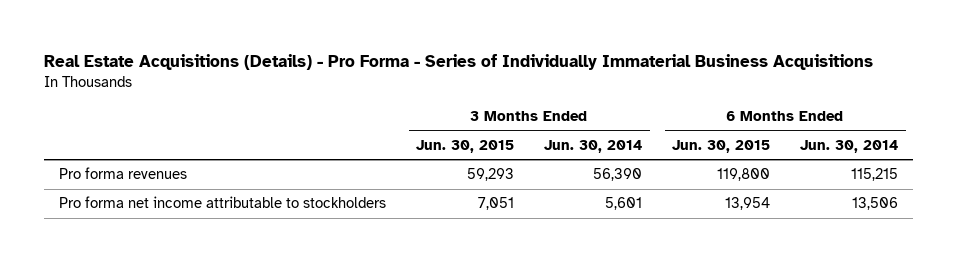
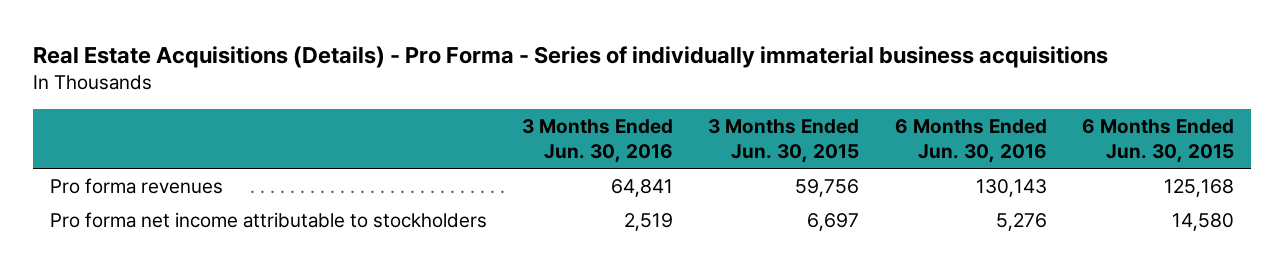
[44,53,874,70] Real Estate Acquisitions (Details) - Pro Forma - Series of Individually Immaterial Business Acquisitions -> [32,45,1108,68] Real Estate Acquisitions (Details) - Pro Forma - Series of individually immaterial business acquisitions
[544,139,643,153] Jun. 30, 2014 -> none
[800,139,899,153] Jun. 30, 2014 -> none
none -> [522,118,674,163] 3 Months Ended Jun. 30, 2016
none -> [894,118,1047,163] 6 Months Ended Jun. 30, 2016
[467,168,515,182] 59,293 -> [795,179,860,198] 59,756
[717,168,771,182] 119,800 -> [1163,179,1234,198] 125,168
[478,197,515,211] 7,051 -> [807,213,860,232] 6,697
[725,197,771,211] 13,954 -> [1171,213,1234,232] 14,580

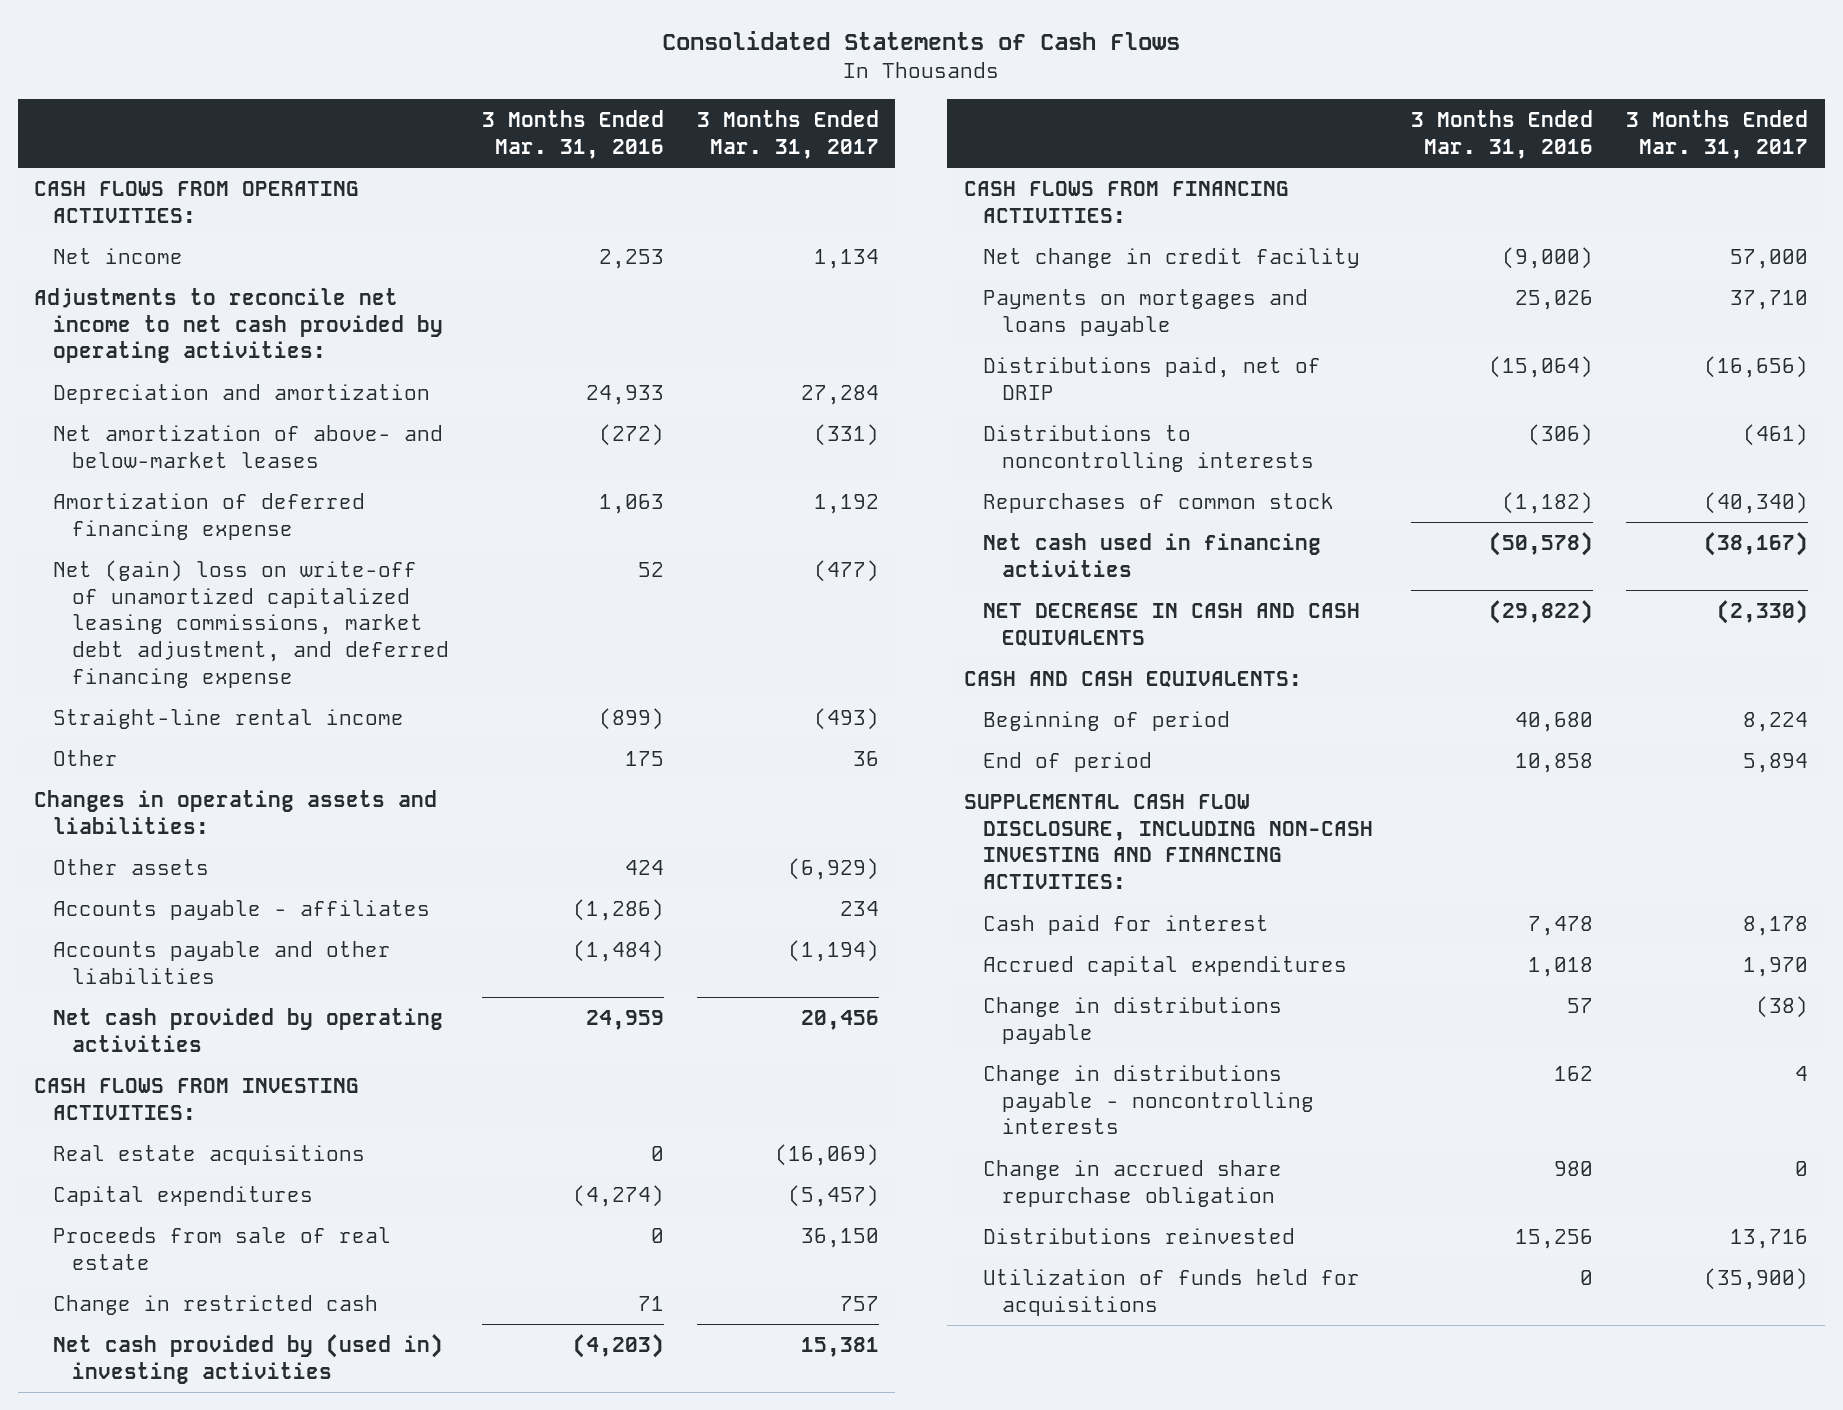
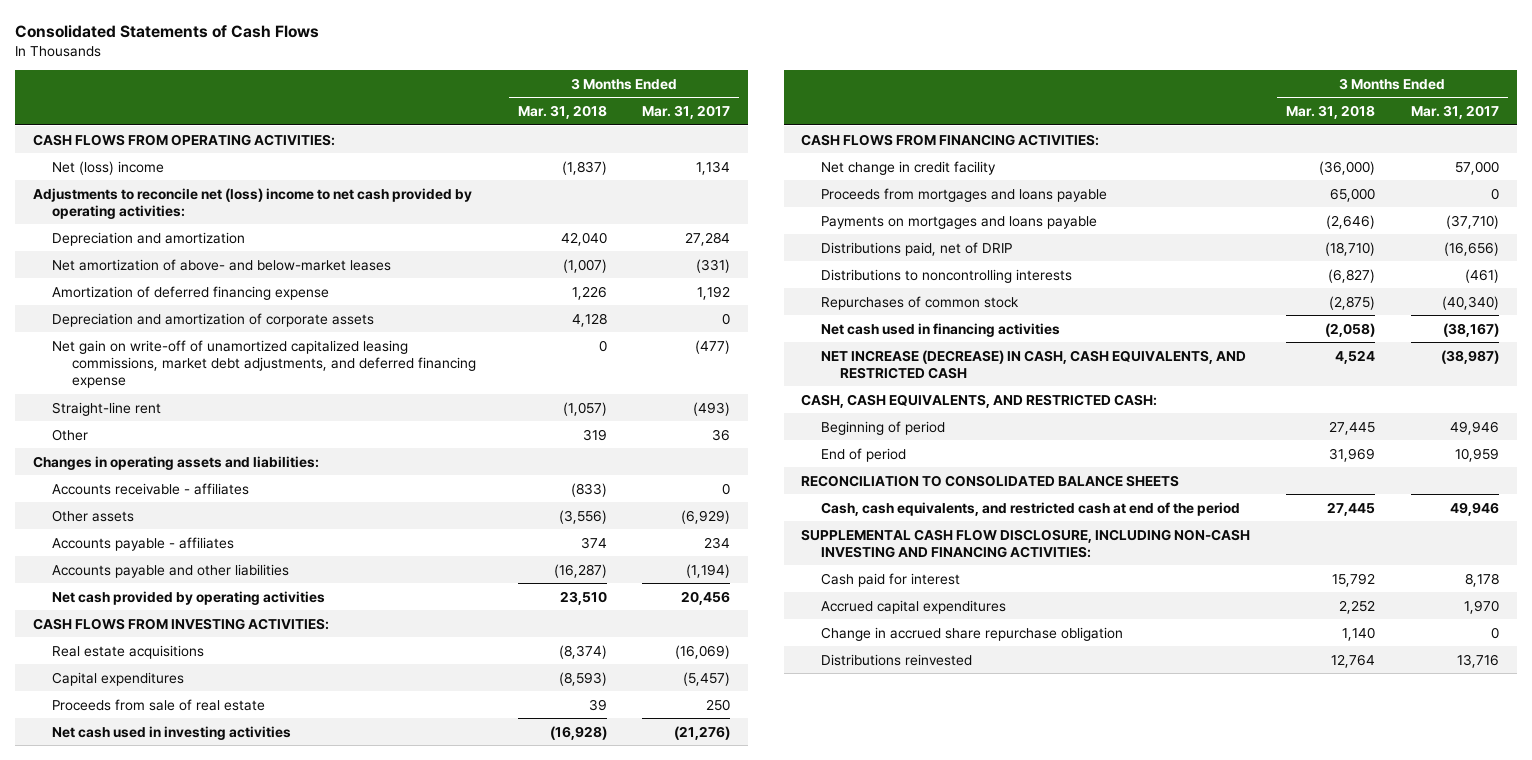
[482,109,665,159] 3 Months Ended Mar. 31, 2016 -> none
none -> [517,105,607,120] Mar. 31, 2018
[53,247,184,264] Net income -> [52,160,165,175] Net (loss) income
[34,287,444,364] Adjustments to reconcile net income to net cash provided by operating activities: -> [32,187,472,219] Adjustments to reconcile net (loss) income to net cash provided by operating activities:
none -> [52,312,375,327] Depreciation and amortization of corporate assets
[53,559,450,688] Net (gain) loss on write-off of unamortized capitalized leasing commissions, market debt adjustment, and deferred financing expense -> [52,339,476,388] Net gain on write-off of unamortized capitalized leasing commissions, market debt adjustments, and deferred financing expense
[53,708,405,729] Straight-line rental income -> [52,401,162,416] Straight-line rent
none -> [52,482,250,495] Accounts receivable - affiliates
[53,1294,379,1315] Change in restricted cash -> none
[801,1227,880,1248] 36,150 -> [706,698,731,711] 250
[53,1333,444,1384] Net cash provided by (used in) investing activities -> [52,725,292,740] Net cash used in investing activities
[801,1336,880,1357] 15,381 -> [674,725,731,740] (21,276)
none -> [820,187,1107,202] Proceeds from mortgages and loans payable
[1730,289,1809,310] 37,710 -> [1445,214,1499,229] (37,710)
[982,602,1360,647] NET DECREASE IN CASH AND CASH EQUIVALENTS -> [820,349,1246,379] NET INCREASE (DECREASE) IN CASH, CASH EQUIVALENTS, AND RESTRICTED CASH
[1717,599,1809,624] (2,330) -> [1440,349,1499,364] (38,987)
[963,670,1302,688] CASH AND CASH EQUIVALENTS: -> [801,393,1158,408] CASH, CASH EQUIVALENTS, AND RESTRICTED CASH:
[1743,711,1809,732] 8,224 -> [1449,420,1499,435] 49,946
[1743,752,1809,773] 5,894 -> [1454,447,1499,462] 10,959
none -> [801,474,1180,487] RECONCILIATION TO CONSOLIDATED BALANCE SHEETS
none -> [820,501,1240,516] Cash, cash equivalents, and restricted cash at end of the period
[982,996,1282,1044] Change in distributions payable -> none
[982,1064,1314,1135] Change in distributions payable - noncontrolling interests -> none
[982,1268,1360,1316] Utilization of funds held for acquisitions -> none

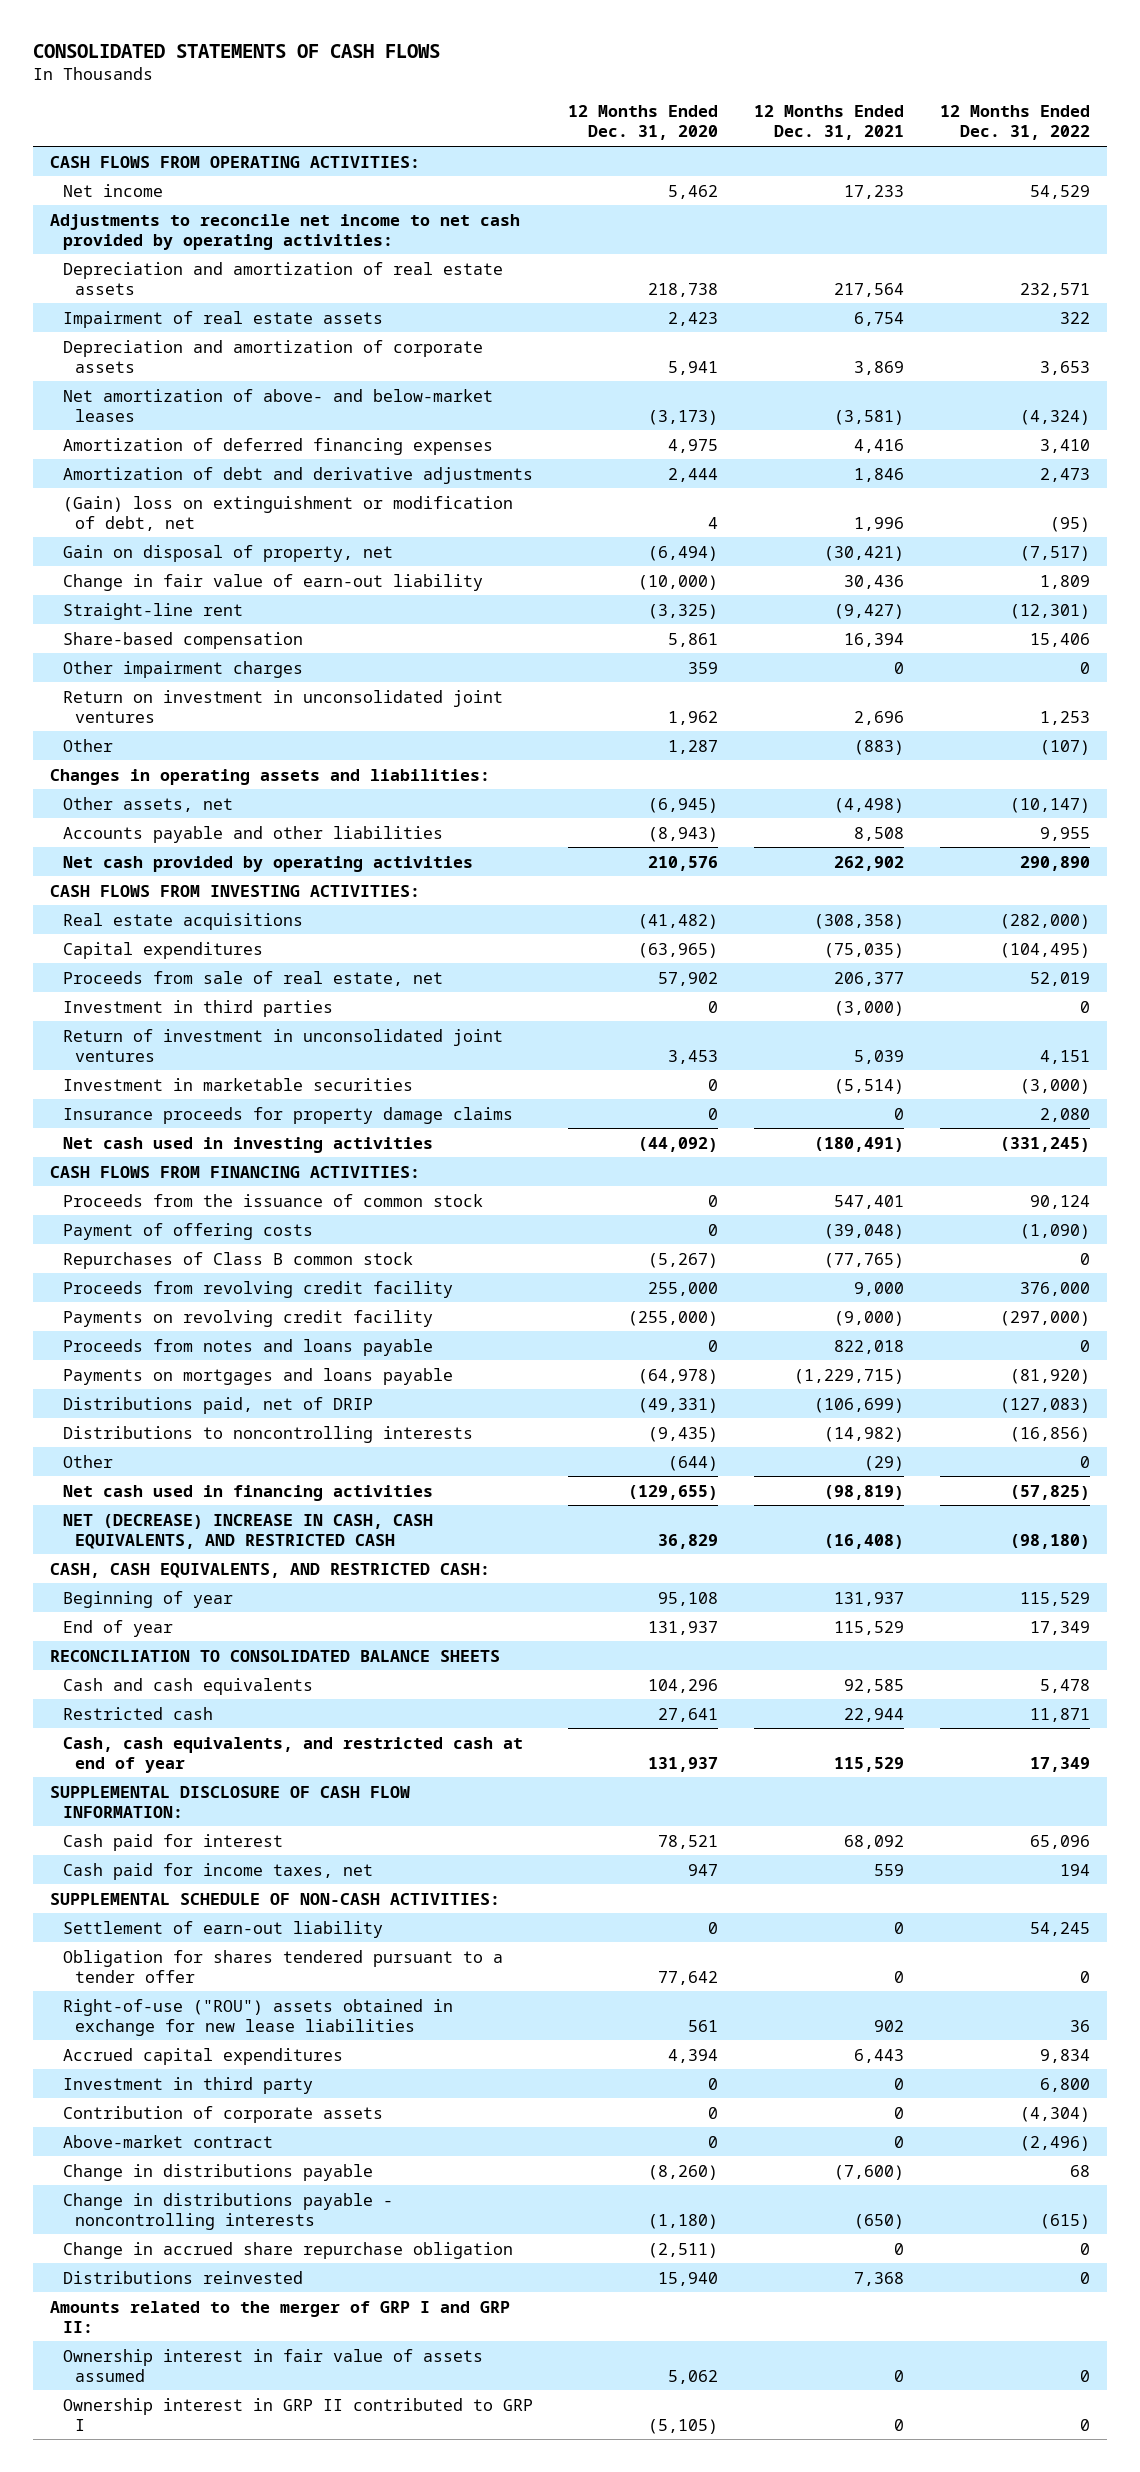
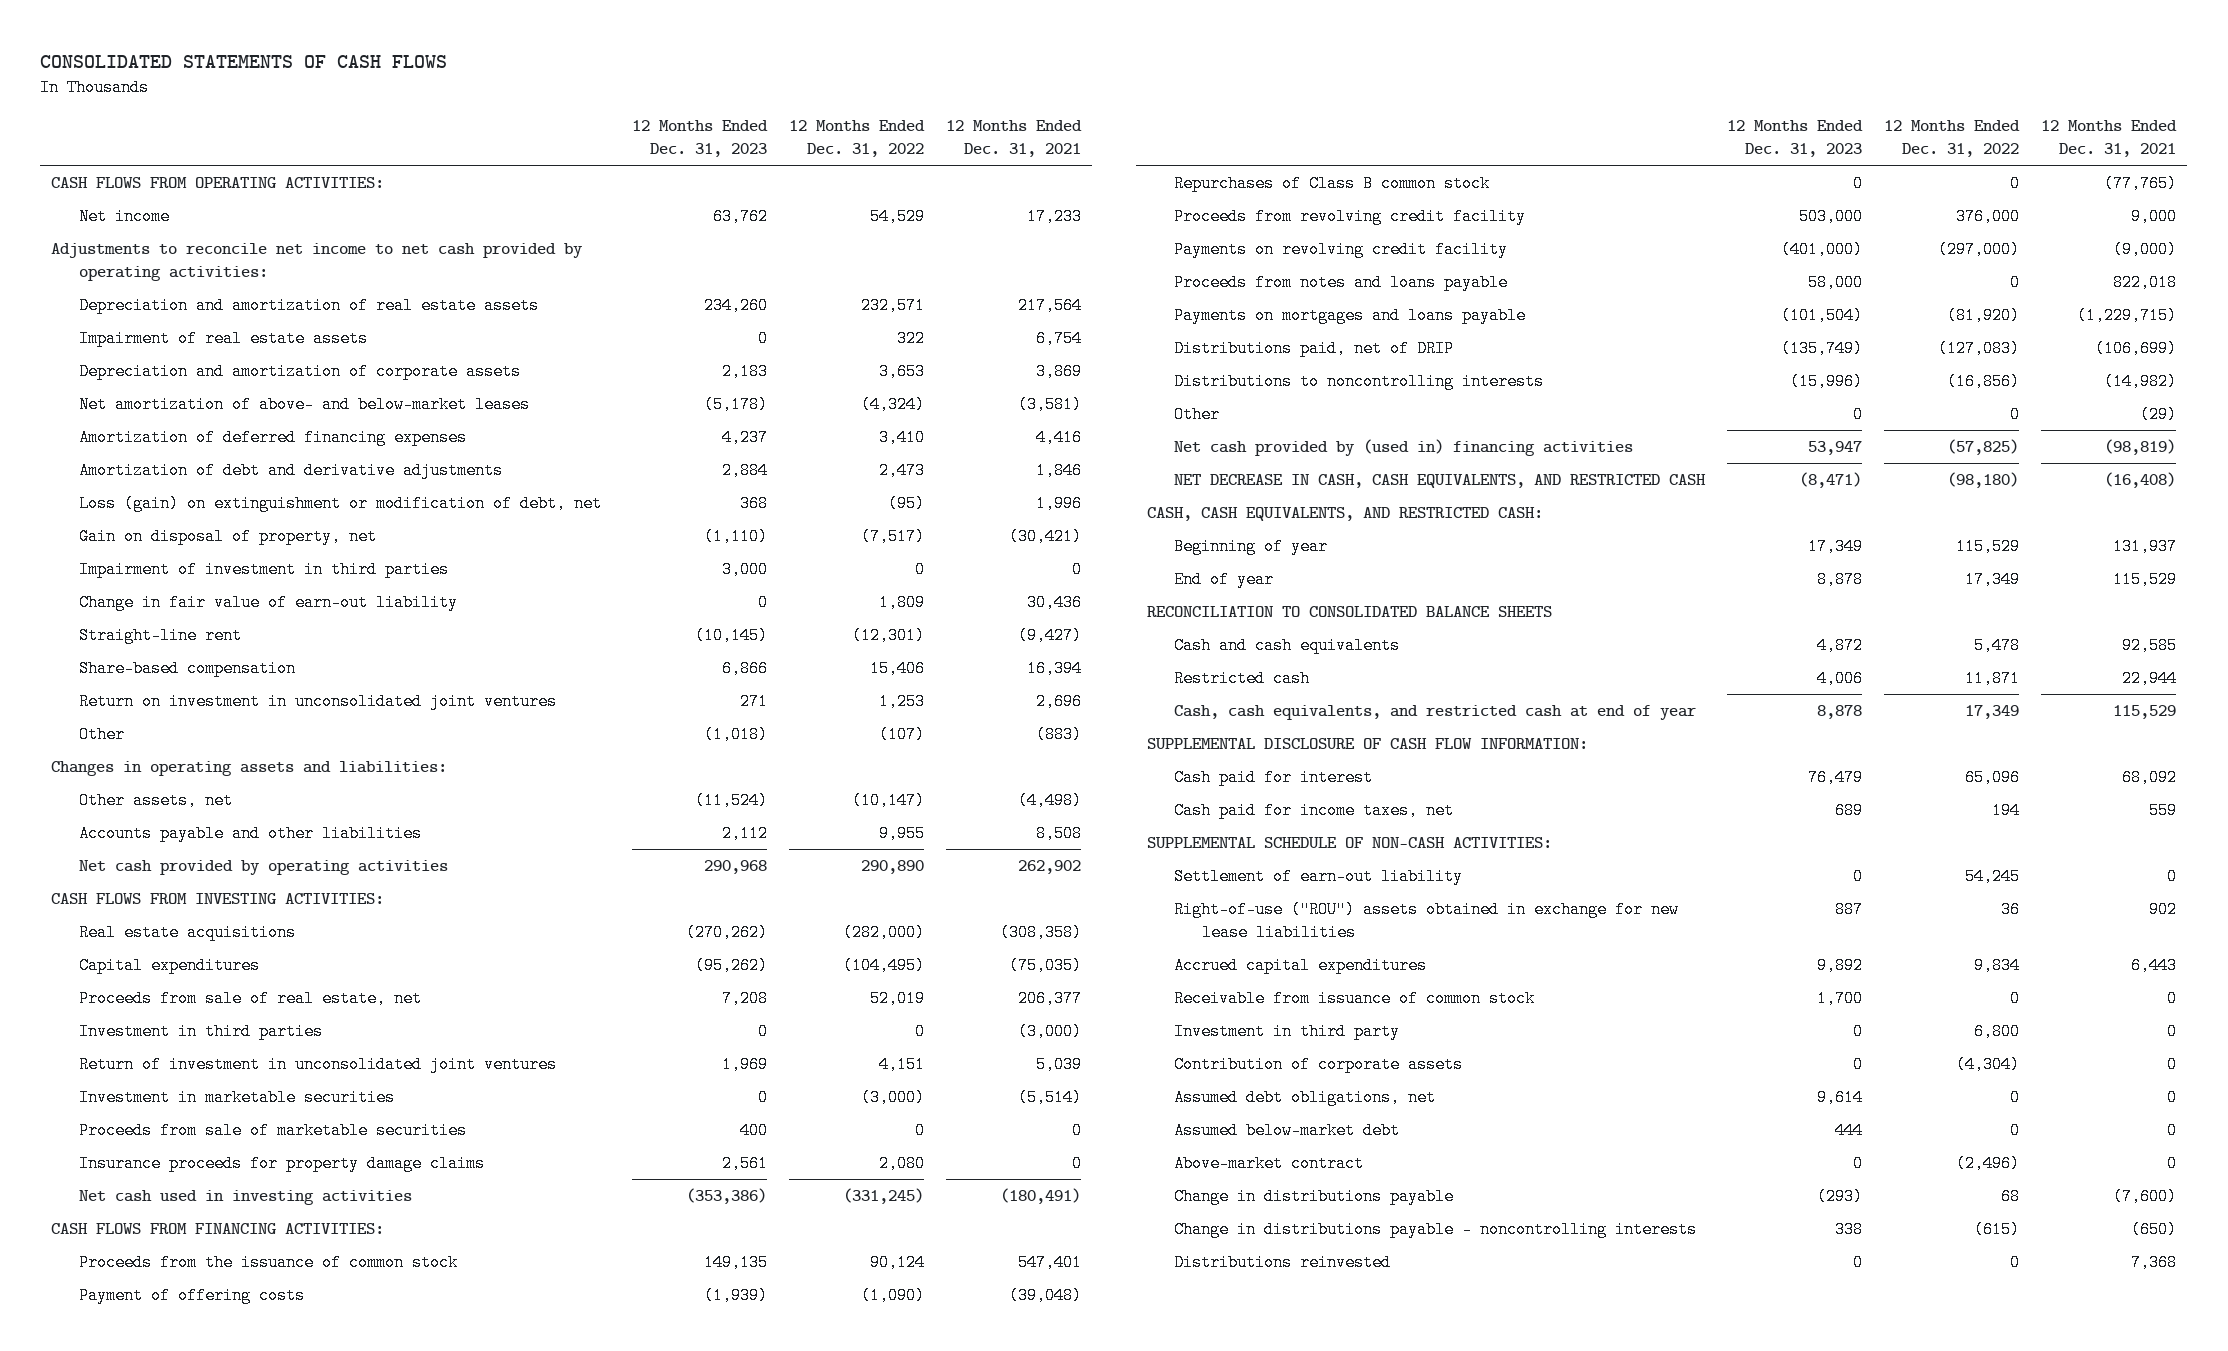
[568,105,719,141] 12 Months Ended Dec. 31, 2020 -> none
none -> [631,120,768,157] 12 Months Ended Dec. 31, 2023
[62,495,513,531] (Gain) loss on extinguishment or modification of debt, net -> [78,494,602,512] Loss (gain) on extinguishment or modification of debt, net
none -> [78,560,449,578] Impairment of investment in third parties
[62,660,303,678] Other impairment charges -> none
none -> [78,1121,467,1139] Proceeds from sale of marketable securities
[62,1484,433,1501] Net cash used in financing activities -> [1174,438,1634,456] Net cash provided by (used in) financing activities
[62,1513,433,1549] NET (DECREASE) INCREASE IN CASH, CASH EQUIVALENTS, AND RESTRICTED CASH -> [1174,473,1707,488] NET DECREASE IN CASH, CASH EQUIVALENTS, AND RESTRICTED CASH
[62,1949,503,1983] Obligation for shares tendered pursuant to a tender offer -> none
none -> [1174,989,1536,1007] Receivable from issuance of common stock
none -> [1174,1088,1437,1106] Assumed debt obligations, net
none -> [1174,1121,1401,1139] Assumed below-market debt
[62,2241,513,2259] Change in accrued share repurchase obligation -> none
[50,2300,511,2333] Amounts related to the merger of GRP I and GRP II: -> none
[62,2348,483,2382] Ownership interest in fair value of assets assumed -> none
[62,2397,533,2431] Ownership interest in GRP II contributed to GRP I -> none

